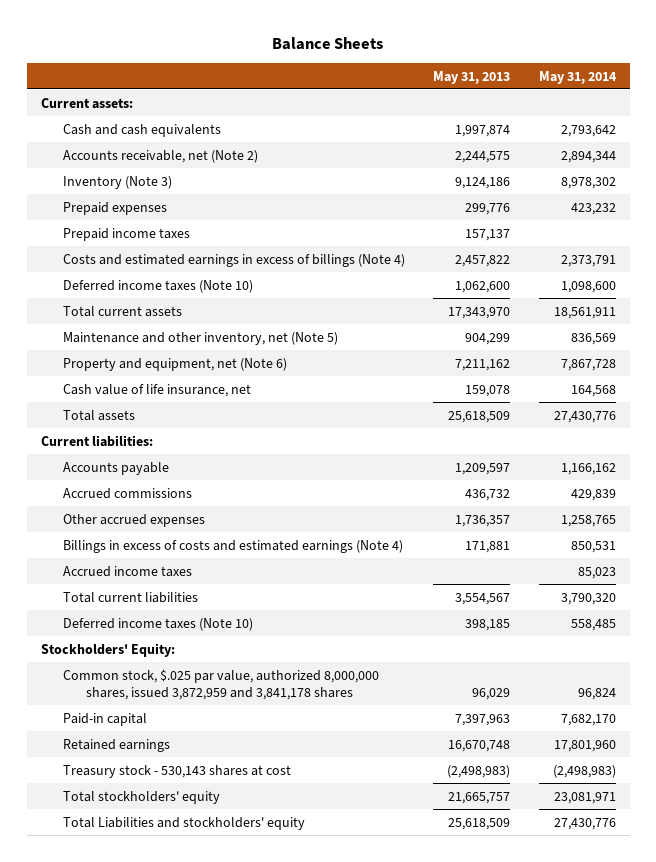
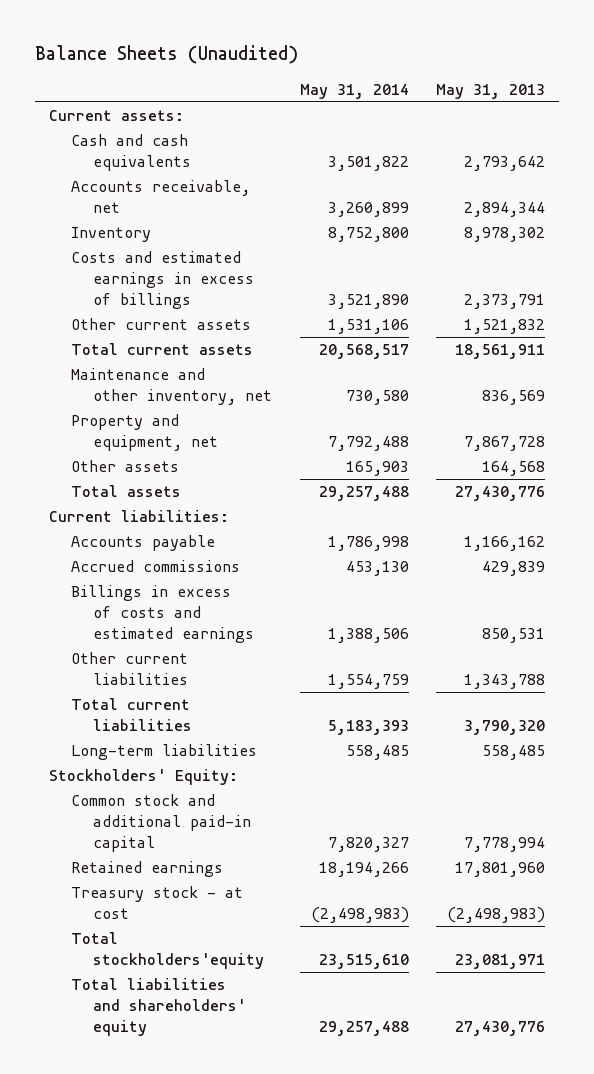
[272,36,384,50] Balance Sheets -> [34,45,298,65] Balance Sheets (Unaudited)
[63,201,168,215] Prepaid expenses -> none
[63,227,191,241] Prepaid income taxes -> none
[63,279,254,293] Deferred income taxes (Note 10) -> none
[63,383,252,397] Cash value of life insurance, net -> none
[455,124,511,137] 1,997,874 -> [464,156,546,172] 2,793,642
[560,124,616,137] 2,793,642 -> [327,156,409,172] 3,501,822
[63,149,259,163] Accounts receivable, net (Note 2) -> [70,180,250,214] Accounts receivable, net
[455,150,511,163] 2,244,575 -> [464,202,546,218] 2,894,344
[560,150,616,163] 2,894,344 -> [327,202,409,218] 3,260,899
[63,175,173,189] Inventory (Note 3) -> [70,227,151,243] Inventory
[455,176,511,189] 9,124,186 -> [464,227,546,243] 8,978,302
[560,176,616,189] 8,978,302 -> [327,227,409,243] 8,752,800
[63,253,406,267] Costs and estimated earnings in excess of billings (Note 4) -> [70,251,255,310] Costs and estimated earnings in excess of billings
[455,254,511,267] 2,457,822 -> [464,294,546,310] 2,373,791
[560,254,616,267] 2,373,791 -> [327,294,409,310] 3,521,890
none -> [70,318,251,331] Other current assets
[448,306,511,319] 17,343,970 -> [455,344,546,360] 18,561,911
[553,306,616,319] 18,561,911 -> [318,344,409,360] 20,568,517
[63,331,339,345] Maintenance and other inventory, net (Note 5) -> [70,368,273,406] Maintenance and other inventory, net
[465,332,511,345] 904,299 -> [482,390,546,406] 836,569
[570,332,616,345] 836,569 -> [345,390,409,406] 730,580
[63,357,288,371] Property and equipment, net (Note 6) -> [70,414,219,452] Property and equipment, net
[455,358,511,371] 7,211,162 -> [464,436,546,452] 7,867,728
[560,358,616,371] 7,867,728 -> [327,436,409,452] 7,792,488
none -> [70,460,179,473] Other assets
[448,410,511,423] 25,618,509 -> [455,486,546,502] 27,430,776
[553,410,616,423] 27,430,776 -> [318,486,409,502] 29,257,488
[63,513,206,527] Other accrued expenses -> none
[63,565,193,577] Accrued income taxes -> none
[63,617,254,631] Deferred income taxes (Note 10) -> none
[455,462,511,475] 1,209,597 -> [464,536,546,552] 1,166,162
[560,462,616,475] 1,166,162 -> [327,536,409,552] 1,786,998
[465,488,511,501] 436,732 -> [482,561,546,577] 429,839
[570,488,616,501] 429,839 -> [345,561,409,577] 453,130
[63,539,404,553] Billings in excess of costs and estimated earnings (Note 4) -> [70,585,255,644] Billings in excess of costs and estimated earnings
[465,540,511,553] 171,881 -> [482,628,546,644] 850,531
[570,540,616,553] 850,531 -> [327,628,409,644] 1,388,506
none -> [70,652,189,686] Other current liabilities
[455,592,511,605] 3,554,567 -> [464,720,546,736] 3,790,320
[560,592,616,605] 3,790,320 -> [327,720,409,736] 5,183,393
none -> [70,744,257,761] Long-term liabilities
[63,668,380,700] Common stock, $.025 par value, authorized 8,000,000 shares, issued 3,872,959 and 3,841,178 shares -> none
[63,712,148,726] Paid-in capital -> [70,794,252,853] Common stock and additional paid-in capital
[455,713,511,726] 7,397,963 -> [464,837,546,853] 7,778,994
[560,713,616,726] 7,682,170 -> [327,837,409,853] 7,820,327
[448,739,511,752] 16,670,748 -> [455,862,546,878] 17,801,960
[553,739,616,752] 17,801,960 -> [318,862,409,878] 18,194,266
[63,764,292,778] Treasury stock - 530,143 shares at cost -> [70,886,243,920] Treasury stock - at cost
[63,790,221,804] Total stockholders' equity -> [70,932,265,970] Total stockholders'equity
[448,791,511,804] 21,665,757 -> [455,954,546,970] 23,081,971
[553,791,616,804] 23,081,971 -> [318,954,409,970] 23,515,610
[63,816,306,830] Total Liabilities and stockholders' equity -> [70,978,247,1037] Total liabilities and shareholders' equity
[448,817,511,830] 25,618,509 -> [455,1021,546,1037] 27,430,776
[553,817,616,830] 27,430,776 -> [318,1021,409,1037] 29,257,488

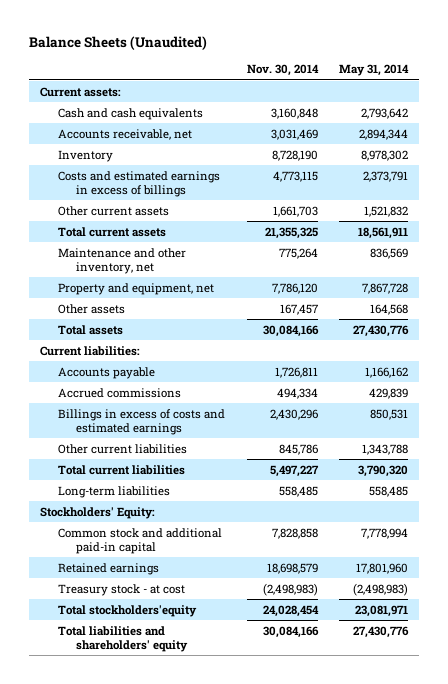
[436,83,546,99] May 31, 2013 -> none
none -> [246,64,319,77] Nov. 30, 2014
[327,156,409,172] 3,501,822 -> [360,107,408,119] 2,793,642
[327,202,409,218] 3,260,899 -> [358,128,408,140] 2,894,344
[327,227,409,243] 8,752,800 -> [360,149,408,161] 8,978,302
[327,294,409,310] 3,521,890 -> [362,170,408,182] 2,373,791
[327,319,409,335] 1,531,106 -> [363,205,408,217] 1,521,832
[318,344,409,360] 20,568,517 -> [357,226,408,239] 18,561,911
[345,390,409,406] 730,580 -> [369,247,408,259] 836,569
[327,436,409,452] 7,792,488 -> [361,282,408,294] 7,867,728
[345,461,409,477] 165,903 -> [369,303,408,315] 164,568
[318,486,409,502] 29,257,488 -> [352,324,409,337] 27,430,776
[327,536,409,552] 1,786,998 -> [364,366,408,378] 1,166,162
[345,561,409,577] 453,130 -> [368,387,408,399] 429,839
[327,628,409,644] 1,388,506 -> [369,408,408,420] 850,531
[327,674,409,690] 1,554,759 -> [361,443,408,455] 1,343,788
[327,720,409,736] 5,183,393 -> [357,464,408,477] 3,790,320
[327,837,409,853] 7,820,327 -> [360,527,408,539] 7,778,994
[318,862,409,878] 18,194,266 -> [355,562,408,574] 17,801,960
[318,954,409,970] 23,515,610 -> [354,604,408,617] 23,081,971
[318,1021,409,1037] 29,257,488 -> [352,625,409,638] 27,430,776

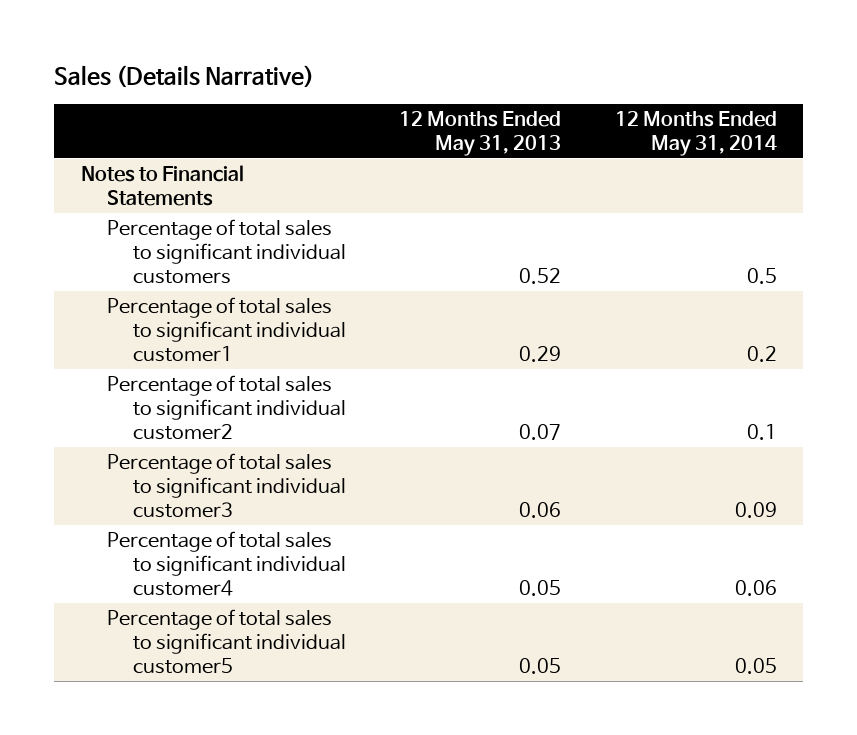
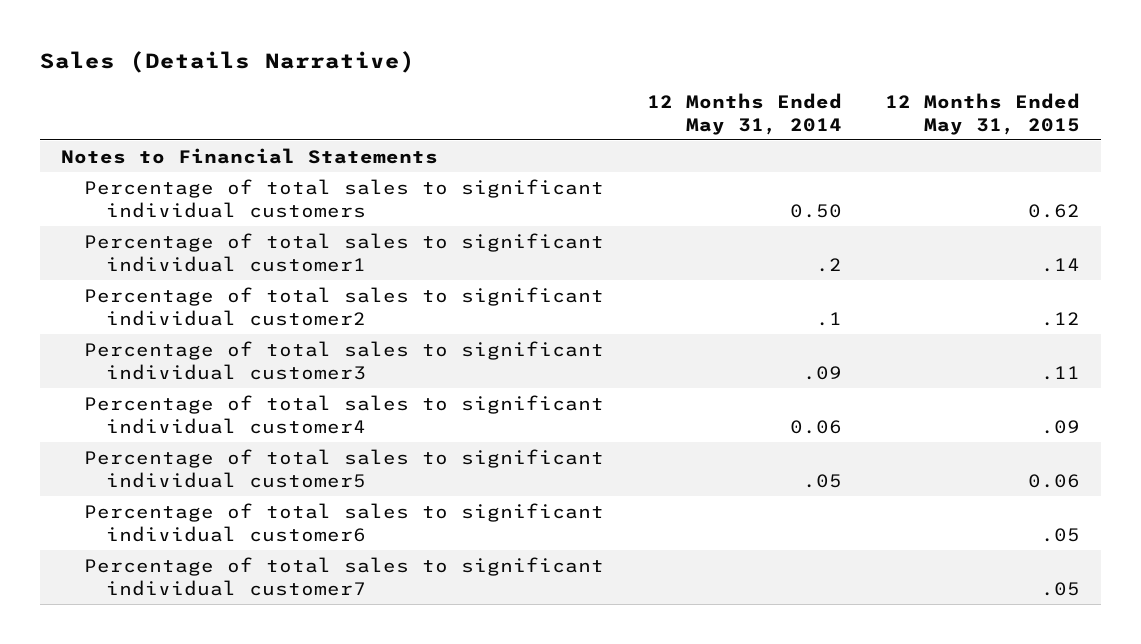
[399,111,562,156] 12 Months Ended May 31, 2013 -> none
none -> [884,92,1080,135] 12 Months Ended May 31, 2015
[746,267,777,284] 0.5 -> [789,203,842,218] 0.50
[746,345,777,362] 0.2 -> [815,257,842,272] .2
[746,423,777,440] 0.1 -> [815,311,842,326] .1
[734,501,777,518] 0.09 -> [802,365,842,380] .09
[734,657,777,674] 0.05 -> [802,473,842,488] .05
none -> [83,502,604,542] Percentage of total sales to significant individual customer6
none -> [83,556,604,596] Percentage of total sales to significant individual customer7

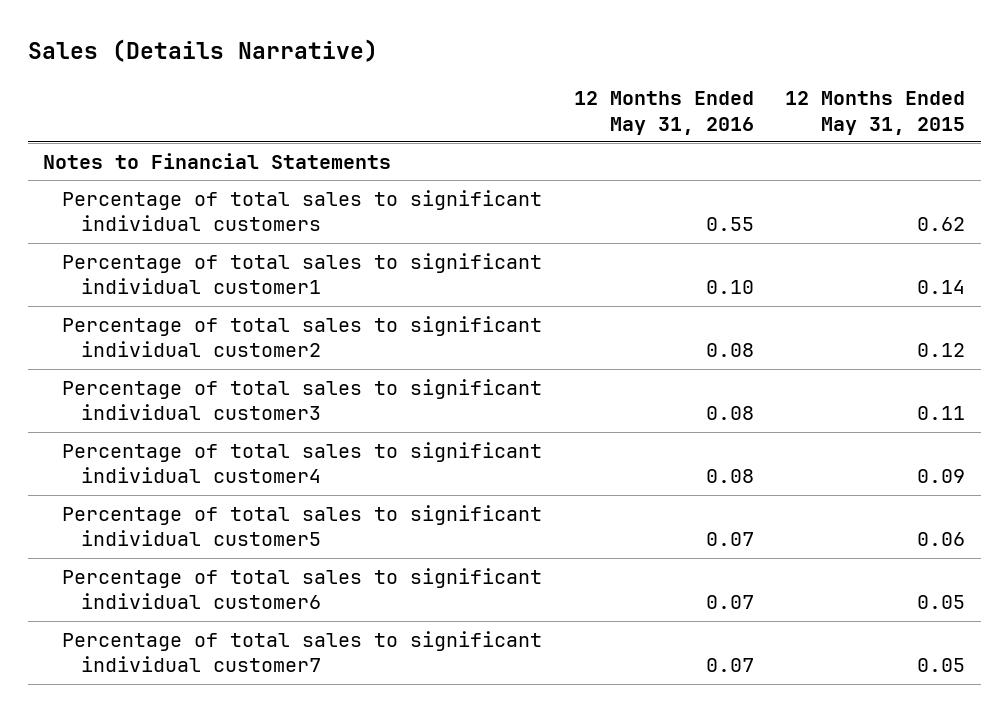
[646,92,842,135] 12 Months Ended May 31, 2014 -> none
none -> [573,91,754,135] 12 Months Ended May 31, 2016
[1040,257,1080,272] .14 -> [916,280,965,295] 0.14
[1040,311,1080,326] .12 -> [916,343,965,358] 0.12
[1040,365,1080,380] .11 -> [916,406,965,421] 0.11
[1040,419,1080,434] .09 -> [916,469,965,484] 0.09
[1040,527,1080,542] .05 -> [916,595,965,610] 0.05
[1040,581,1080,596] .05 -> [916,658,965,673] 0.05

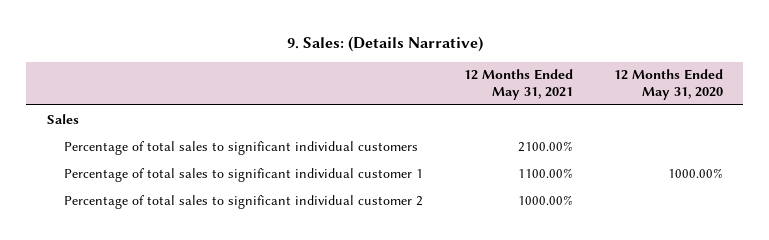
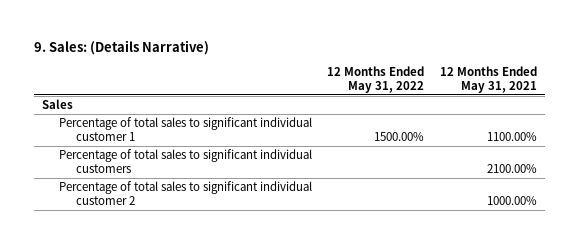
[613,69,723,100] 12 Months Ended May 31, 2020 -> none
none -> [327,66,425,94] 12 Months Ended May 31, 2022
[63,140,418,155] Percentage of total sales to significant individual customers -> [58,149,312,173] Percentage of total sales to significant individual customers

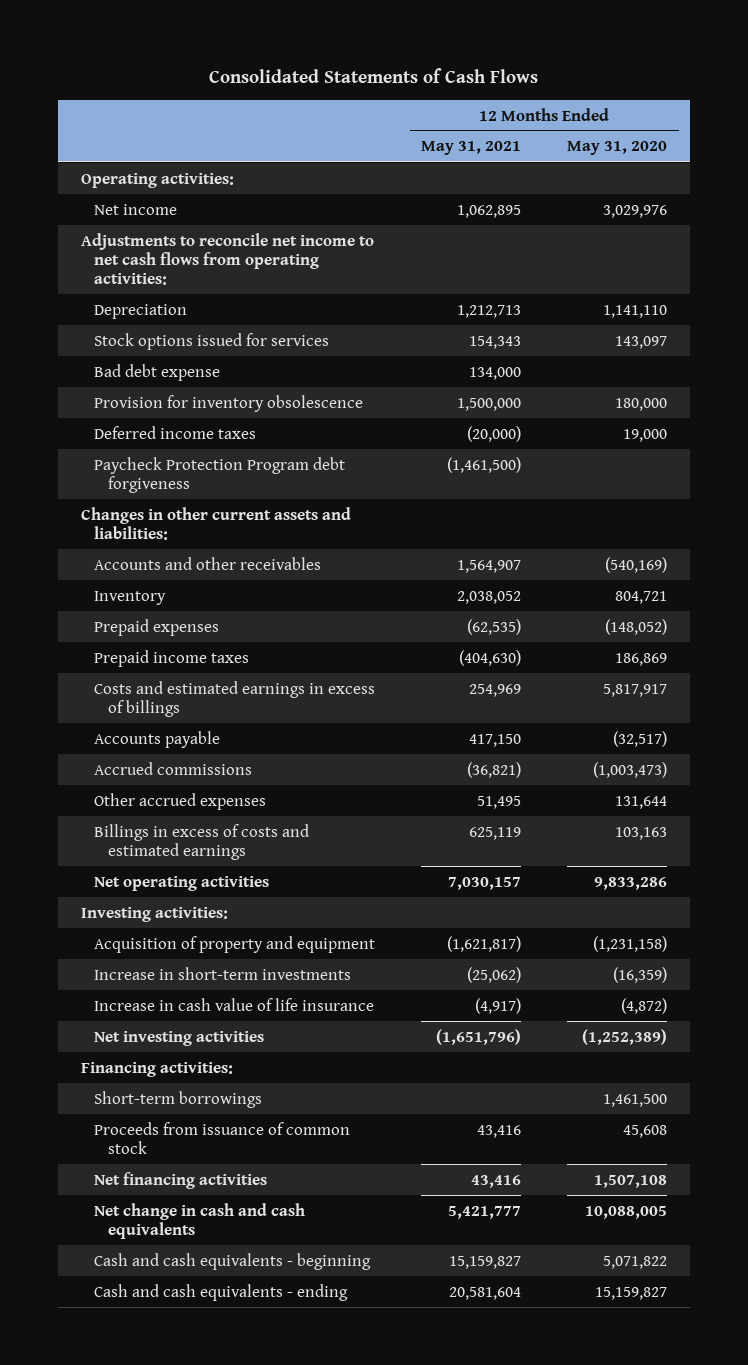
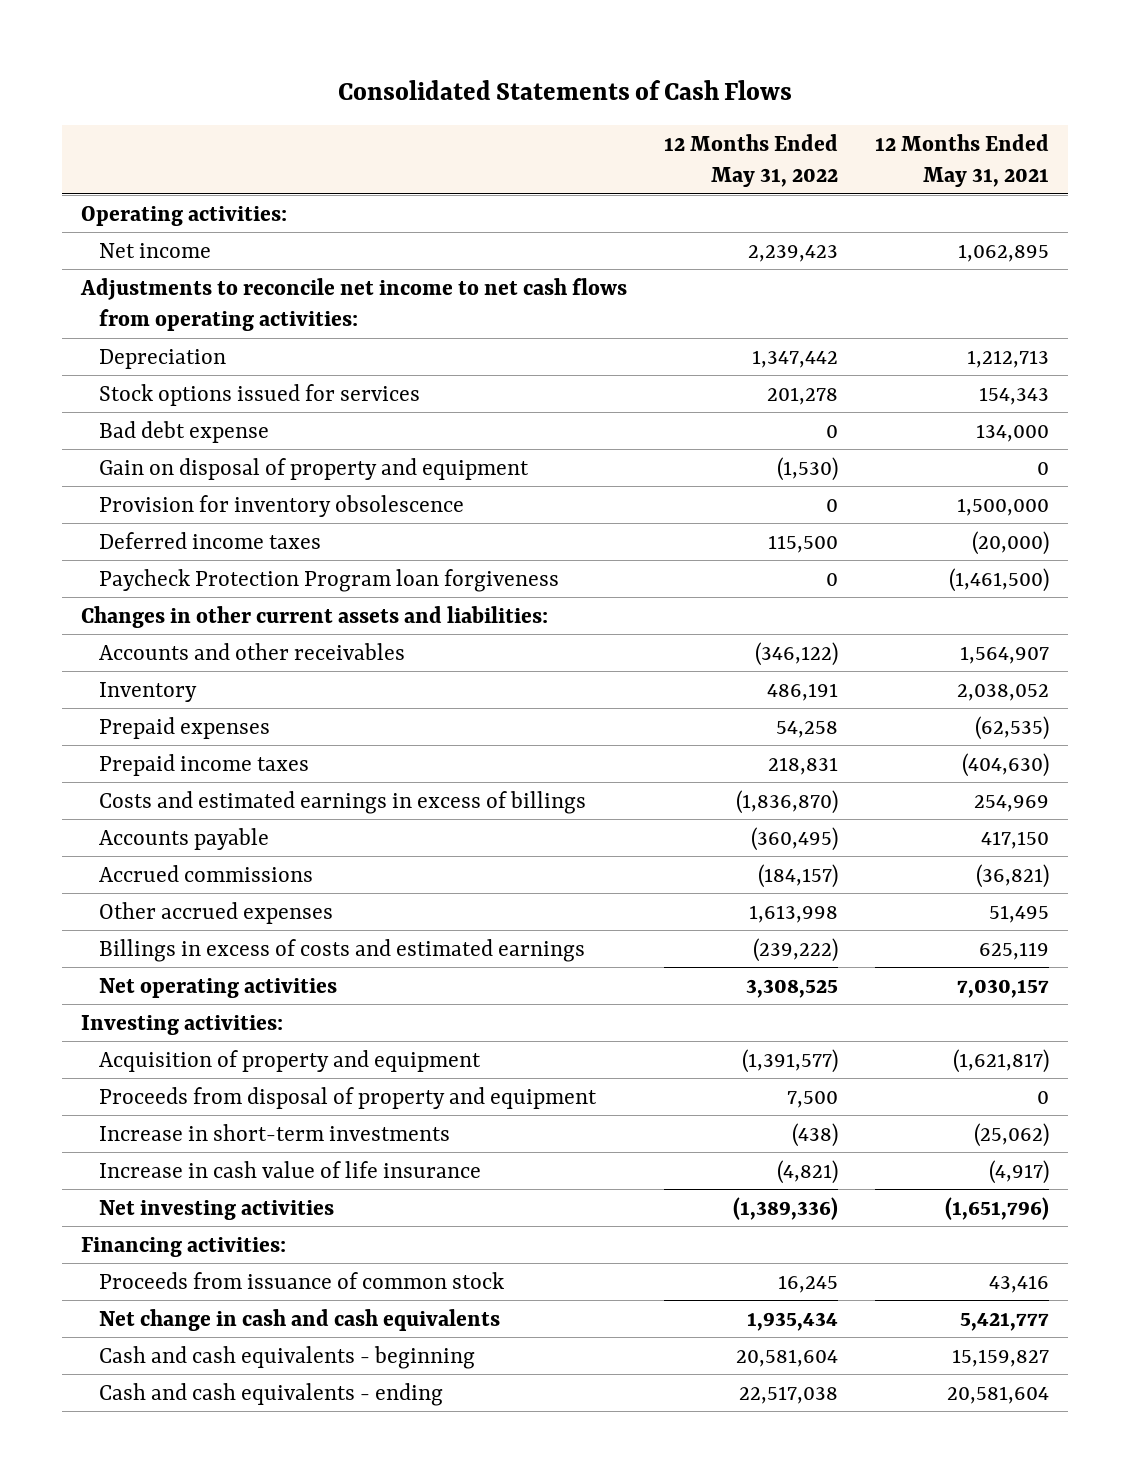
[567,141,668,156] May 31, 2020 -> none
none -> [663,133,838,188] 12 Months Ended May 31, 2022
none -> [98,457,529,480] Gain on disposal of property and equipment
[94,456,346,493] Paycheck Protection Program debt forgiveness -> [98,568,559,592] Paycheck Protection Program loan forgiveness
none -> [98,1086,597,1109] Proceeds from disposal of property and equipment
[94,1090,263,1108] Short-term borrowings -> none
[94,1171,268,1189] Net financing activities -> none

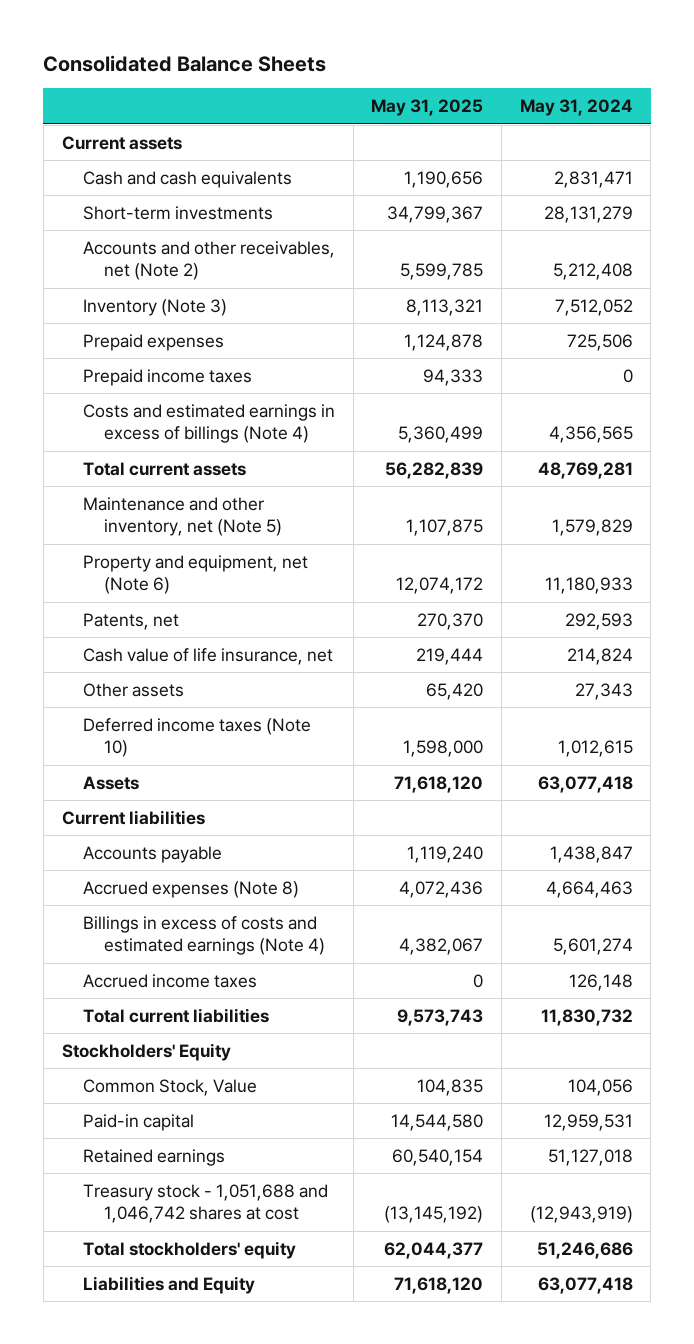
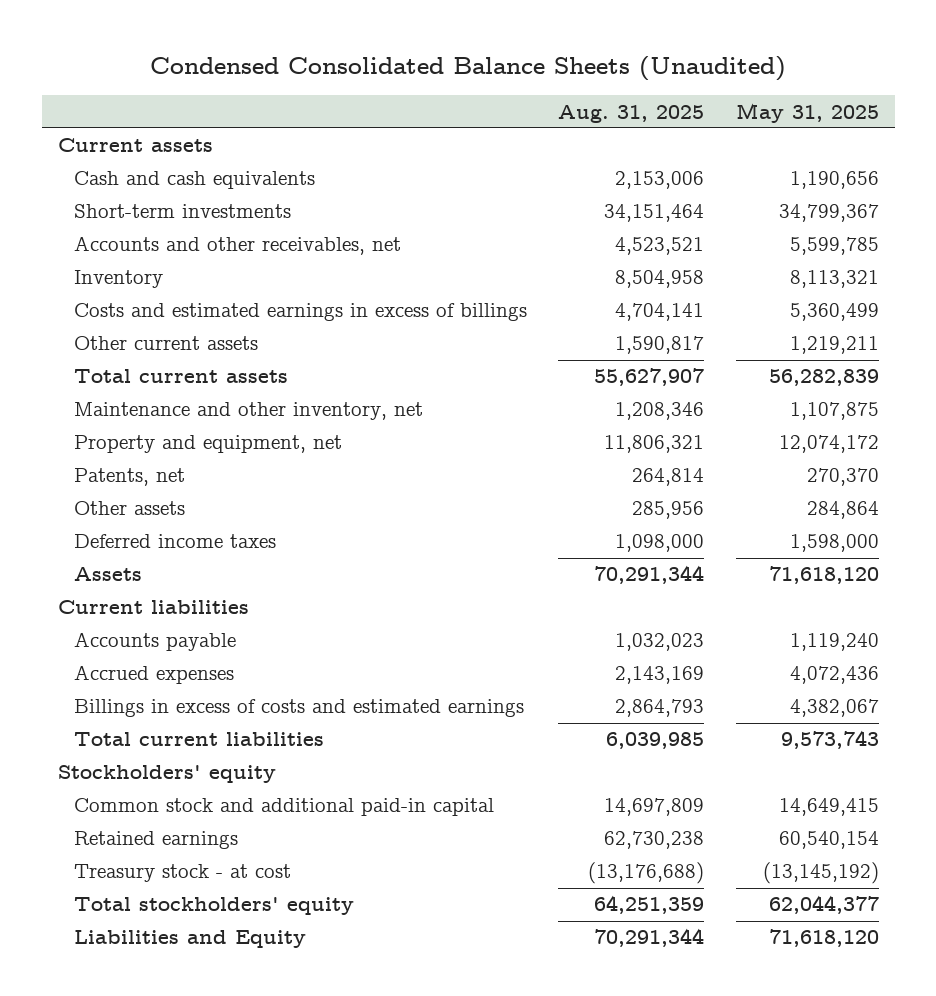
[43,54,327,72] Consolidated Balance Sheets -> [150,56,787,82] Condensed Consolidated Balance Sheets (Unaudited)
[519,99,633,117] May 31, 2024 -> none
none -> [558,104,705,123] Aug. 31, 2025
[83,333,225,351] Prepaid expenses -> none
[83,368,253,386] Prepaid income taxes -> none
[83,240,336,281] Accounts and other receivables, net (Note 2) -> [73,236,401,256] Accounts and other receivables, net
[83,298,228,316] Inventory (Note 3) -> [73,270,163,289] Inventory
[83,403,336,444] Costs and estimated earnings in excess of billings (Note 4) -> [73,303,527,322] Costs and estimated earnings in excess of billings
none -> [73,336,258,351] Other current assets
[83,496,283,537] Maintenance and other inventory, net (Note 5) -> [73,402,423,421] Maintenance and other inventory, net
[83,554,309,595] Property and equipment, net (Note 6) -> [73,435,342,454] Property and equipment, net
[83,647,334,665] Cash value of life insurance, net -> none
[426,682,484,700] 65,420 -> [806,501,879,520] 284,864
[83,717,312,758] Deferred income taxes (Note 10) -> [73,534,276,549] Deferred income taxes
[83,973,258,988] Accrued income taxes -> none
[83,880,300,898] Accrued expenses (Note 8) -> [73,665,234,685] Accrued expenses
[83,915,326,956] Billings in excess of costs and estimated earnings (Note 4) -> [73,699,524,718] Billings in excess of costs and estimated earnings
[83,1078,258,1096] Common Stock, Value -> none
[83,1113,195,1131] Paid-in capital -> none
[61,1042,231,1061] Stockholders' Equity -> [57,765,276,784] Stockholders' equity
none -> [73,798,494,817] Common stock and additional paid-in capital
[83,1183,329,1224] Treasury stock - 1,051,688 and 1,046,742 shares at cost -> [73,864,291,883] Treasury stock - at cost

